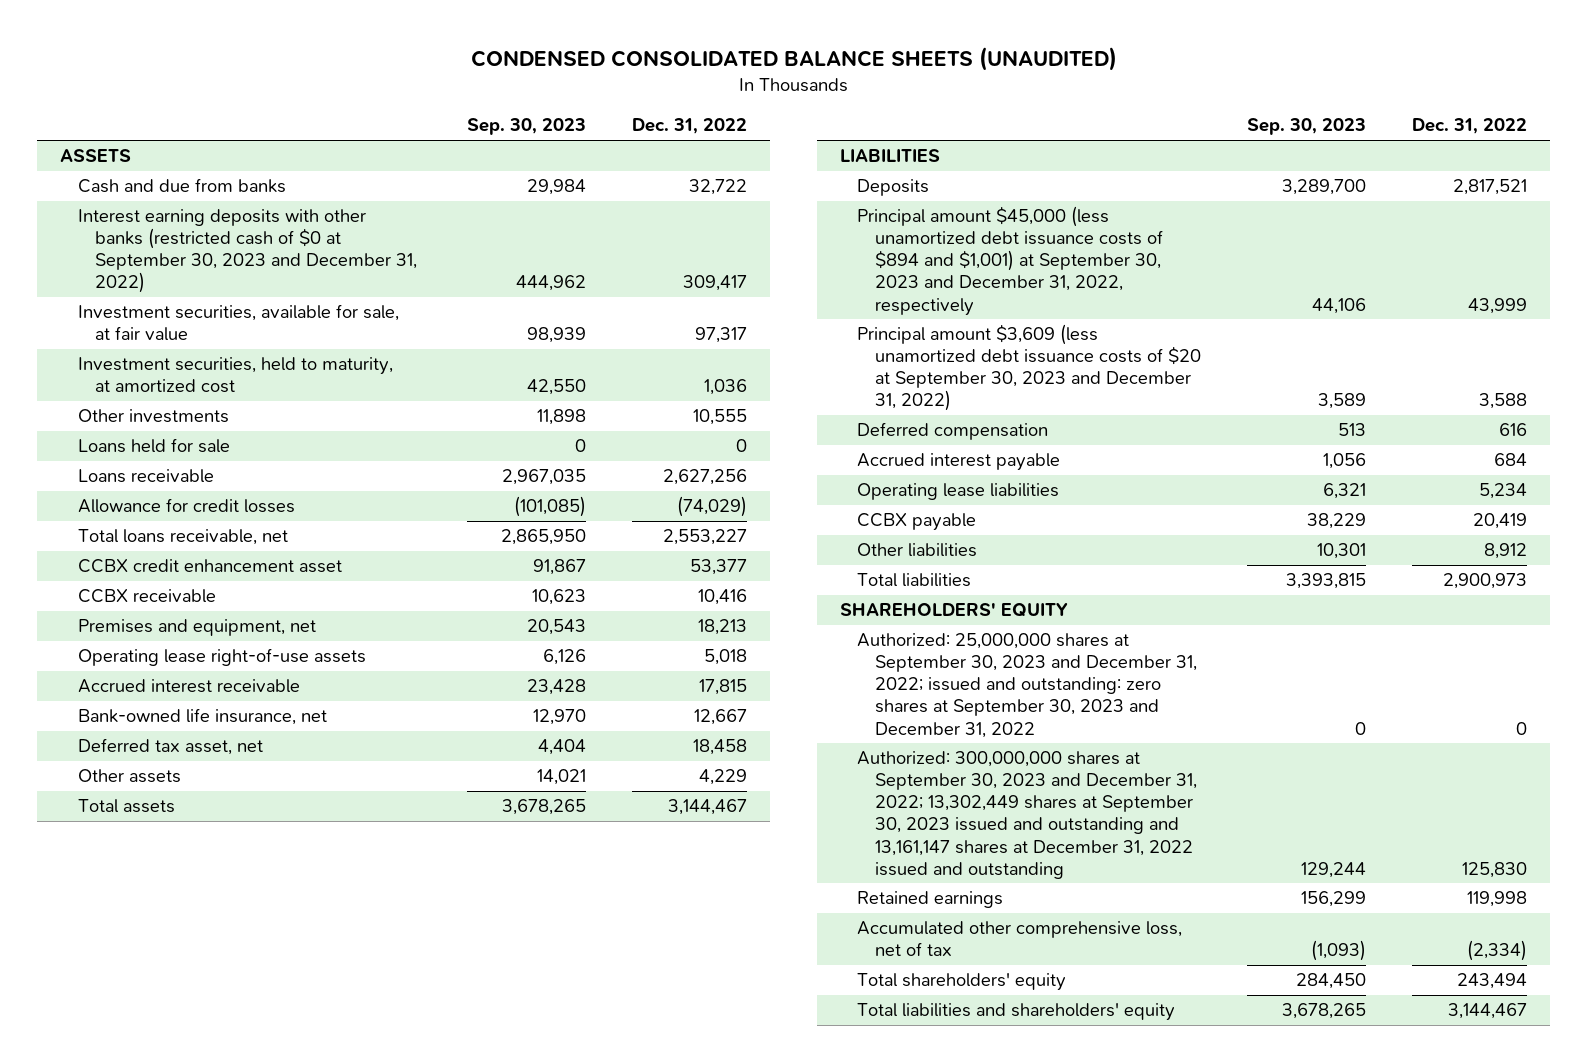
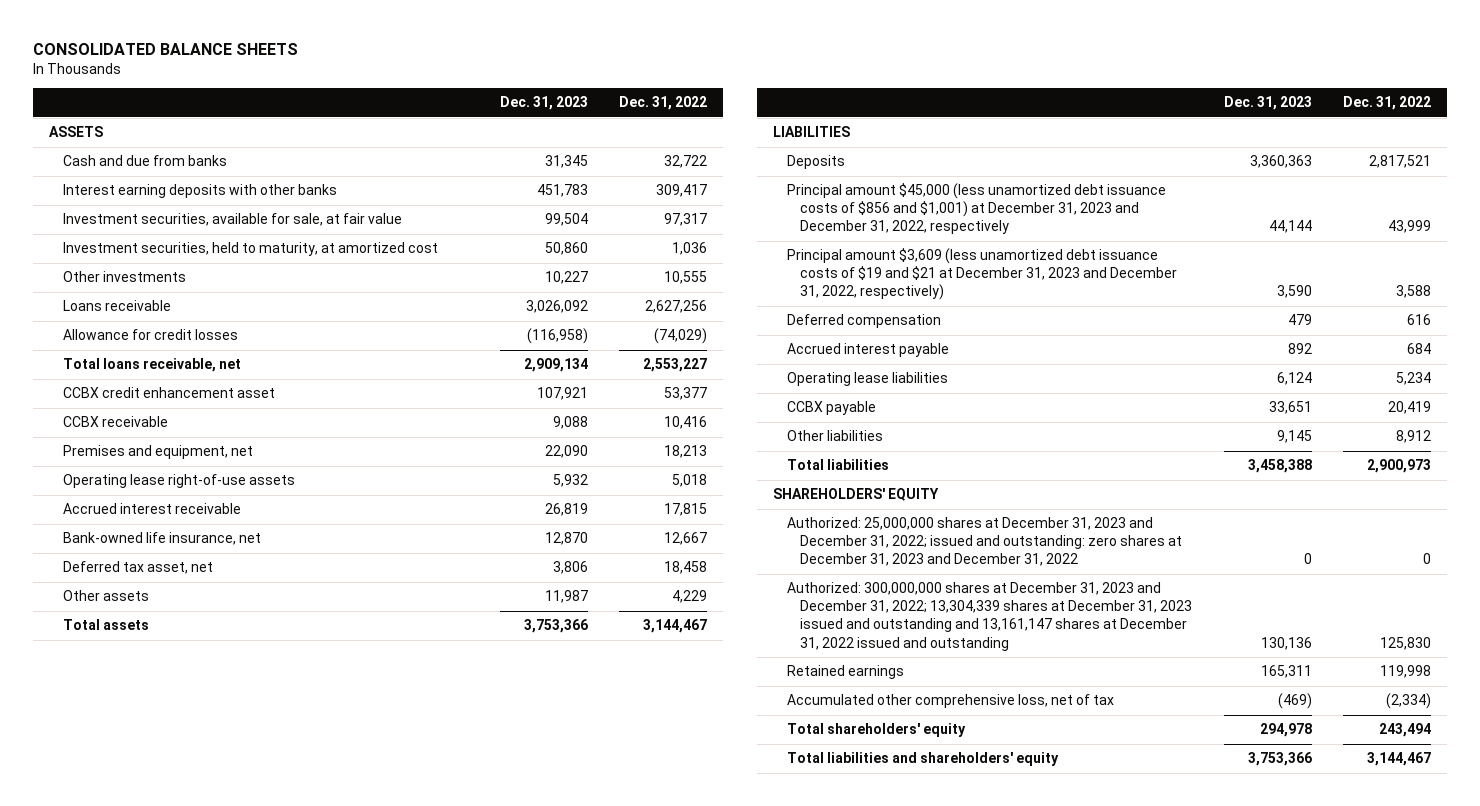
[470,47,1117,72] CONDENSED CONSOLIDATED BALANCE SHEETS (UNAUDITED) -> [33,43,299,56] CONSOLIDATED BALANCE SHEETS
[467,118,587,136] Sep. 30, 2023 -> none
none -> [499,96,588,111] Dec. 31, 2023
[77,209,418,294] Interest earning deposits with other banks (restricted cash of $0 at September 30, 2023 and December 31, 2022) -> [62,184,337,199] Interest earning deposits with other banks
[77,438,230,454] Loans held for sale -> none
[857,206,1163,316] Principal amount $45,000 (less unamortized debt issuance costs of $894 and $1,001) at September 30, 2023 and December 31, 2022, respectively -> [786,183,1166,235] Principal amount $45,000 (less unamortized debt issuance costs of $856 and $1,001) at December 31, 2023 and December 31, 2022, respectively
[857,324,1201,412] Principal amount $3,609 (less unamortized debt issuance costs of $20 at September 30, 2023 and December 31, 2022) -> [786,248,1178,301] Principal amount $3,609 (less unamortized debt issuance costs of $19 and $21 at December 31, 2023 and December 31, 2022, respectively)
[857,633,1197,738] Authorized: 25,000,000 shares at September 30, 2023 and December 31, 2022; issued and outstanding: zero shares at September 30, 2023 and December 31, 2022 -> [786,517,1183,567] Authorized: 25,000,000 shares at December 31, 2023 and December 31, 2022; issued and outstanding: zero shares at December 31, 2023 and December 31, 2022
[857,751,1197,879] Authorized: 300,000,000 shares at September 30, 2023 and December 31, 2022; 13,302,449 shares at September 30, 2023 issued and outstanding and 13,161,147 shares at December 31, 2022 issued and outstanding -> [786,582,1193,651] Authorized: 300,000,000 shares at December 31, 2023 and December 31, 2022; 13,304,339 shares at December 31, 2023 issued and outstanding and 13,161,147 shares at December 31, 2022 issued and outstanding

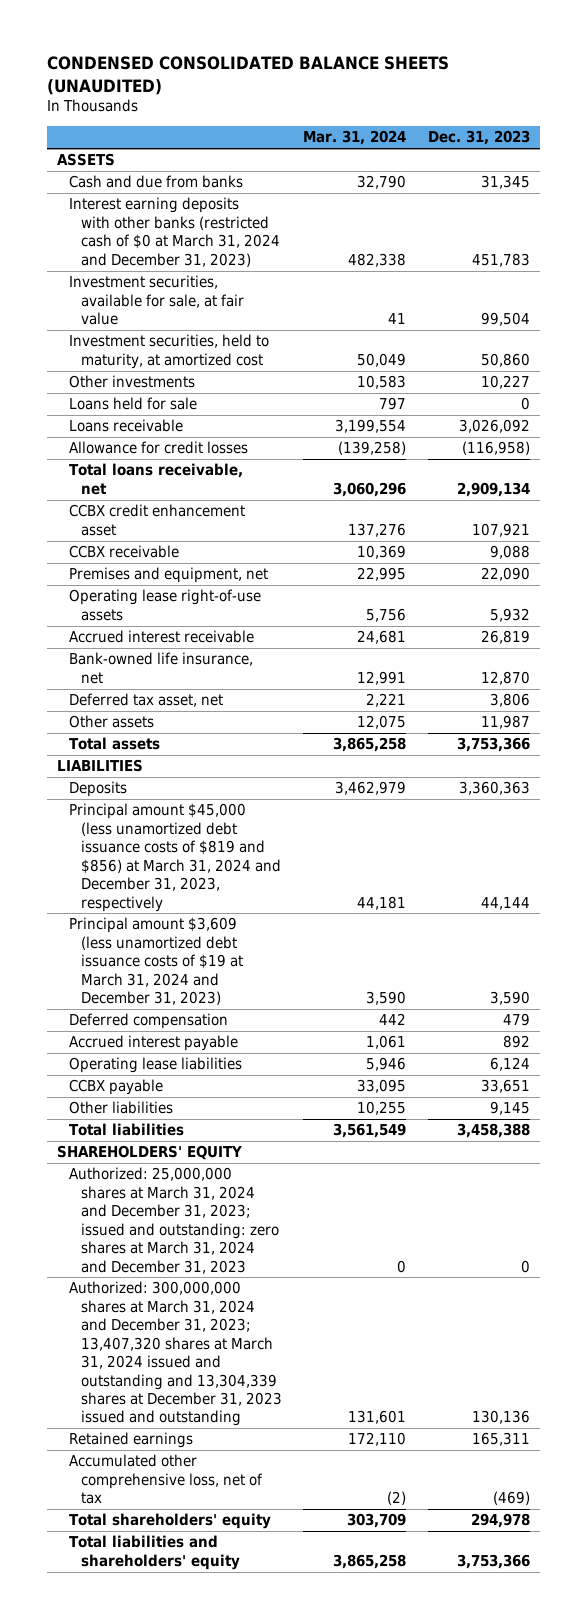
[33,43,299,56] CONSOLIDATED BALANCE SHEETS -> [46,56,449,95] CONDENSED CONSOLIDATED BALANCE SHEETS (UNAUDITED)
[618,96,707,111] Dec. 31, 2022 -> none
none -> [303,130,407,146] Mar. 31, 2024
[62,184,337,199] Interest earning deposits with other banks -> [69,197,280,267] Interest earning deposits with other banks (restricted cash of $0 at March 31, 2024 and December 31, 2023)
none -> [69,397,198,411] Loans held for sale
[786,183,1166,235] Principal amount $45,000 (less unamortized debt issuance costs of $856 and $1,001) at December 31, 2023 and December 31, 2022, respectively -> [69,803,281,912] Principal amount $45,000 (less unamortized debt issuance costs of $819 and $856) at March 31, 2024 and December 31, 2023, respectively
[786,248,1178,301] Principal amount $3,609 (less unamortized debt issuance costs of $19 and $21 at December 31, 2023 and December 31, 2022, respectively) -> [69,917,243,1006] Principal amount $3,609 (less unamortized debt issuance costs of $19 at March 31, 2024 and December 31, 2023)
[786,517,1183,567] Authorized: 25,000,000 shares at December 31, 2023 and December 31, 2022; issued and outstanding: zero shares at December 31, 2023 and December 31, 2022 -> [69,1167,279,1274] Authorized: 25,000,000 shares at March 31, 2024 and December 31, 2023; issued and outstanding: zero shares at March 31, 2024 and December 31, 2023
[786,582,1193,651] Authorized: 300,000,000 shares at December 31, 2023 and December 31, 2022; 13,304,339 shares at December 31, 2023 issued and outstanding and 13,161,147 shares at December 31, 2022 issued and outstanding -> [69,1281,282,1427] Authorized: 300,000,000 shares at March 31, 2024 and December 31, 2023; 13,407,320 shares at March 31, 2024 issued and outstanding and 13,304,339 shares at December 31, 2023 issued and outstanding

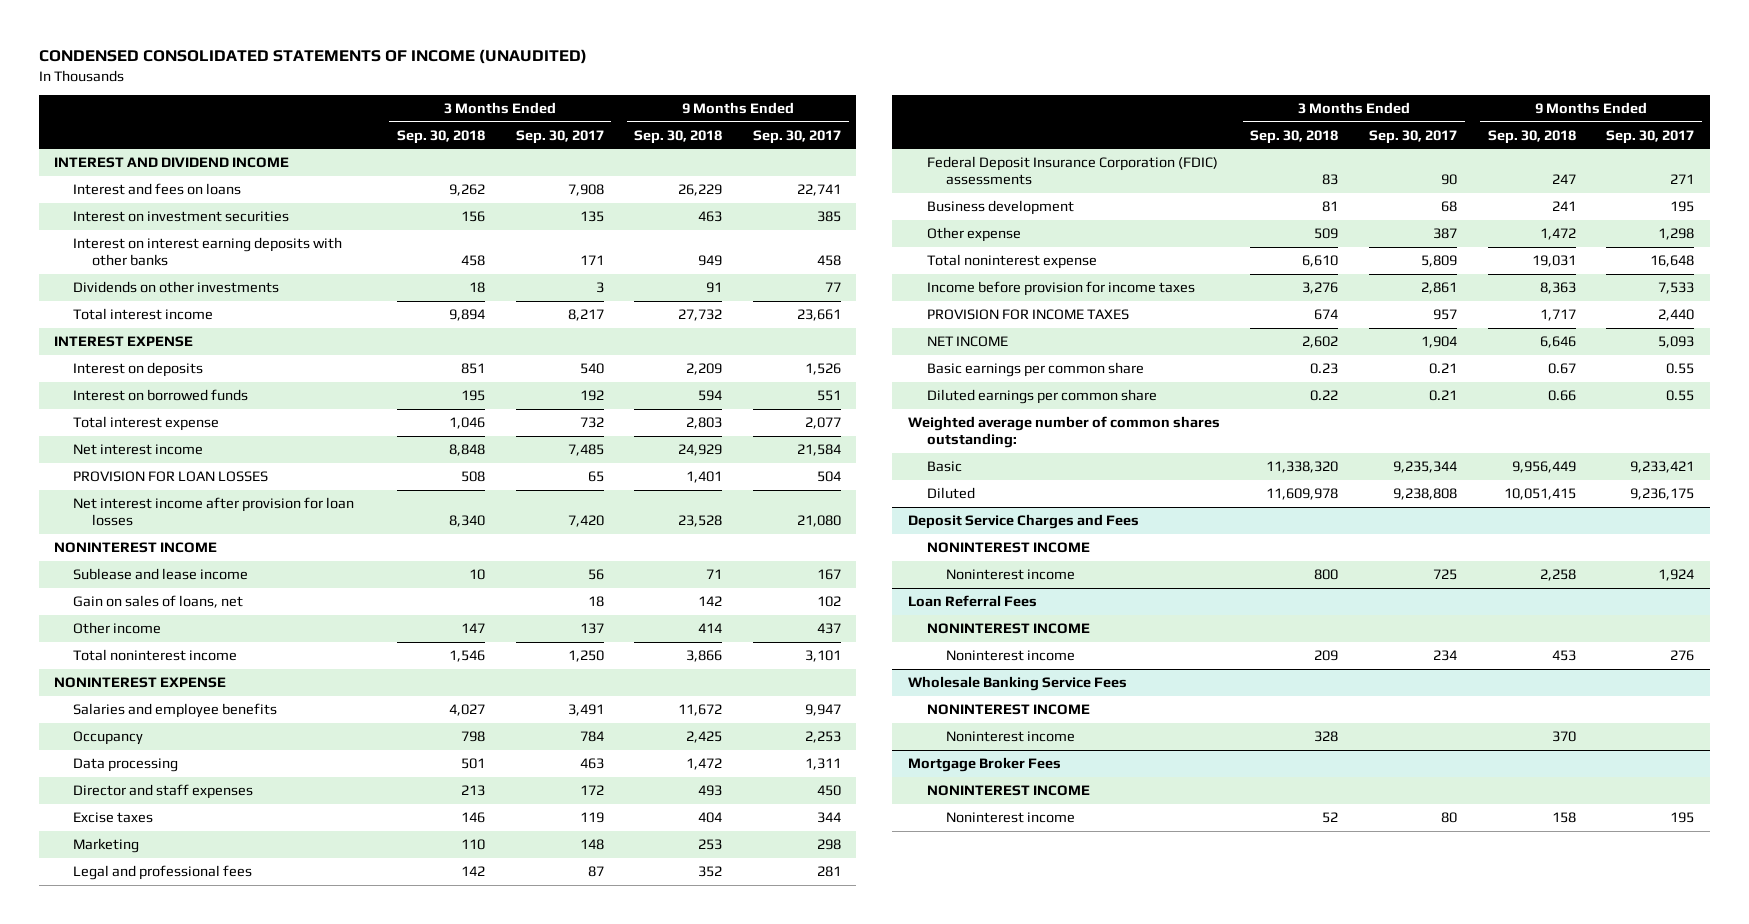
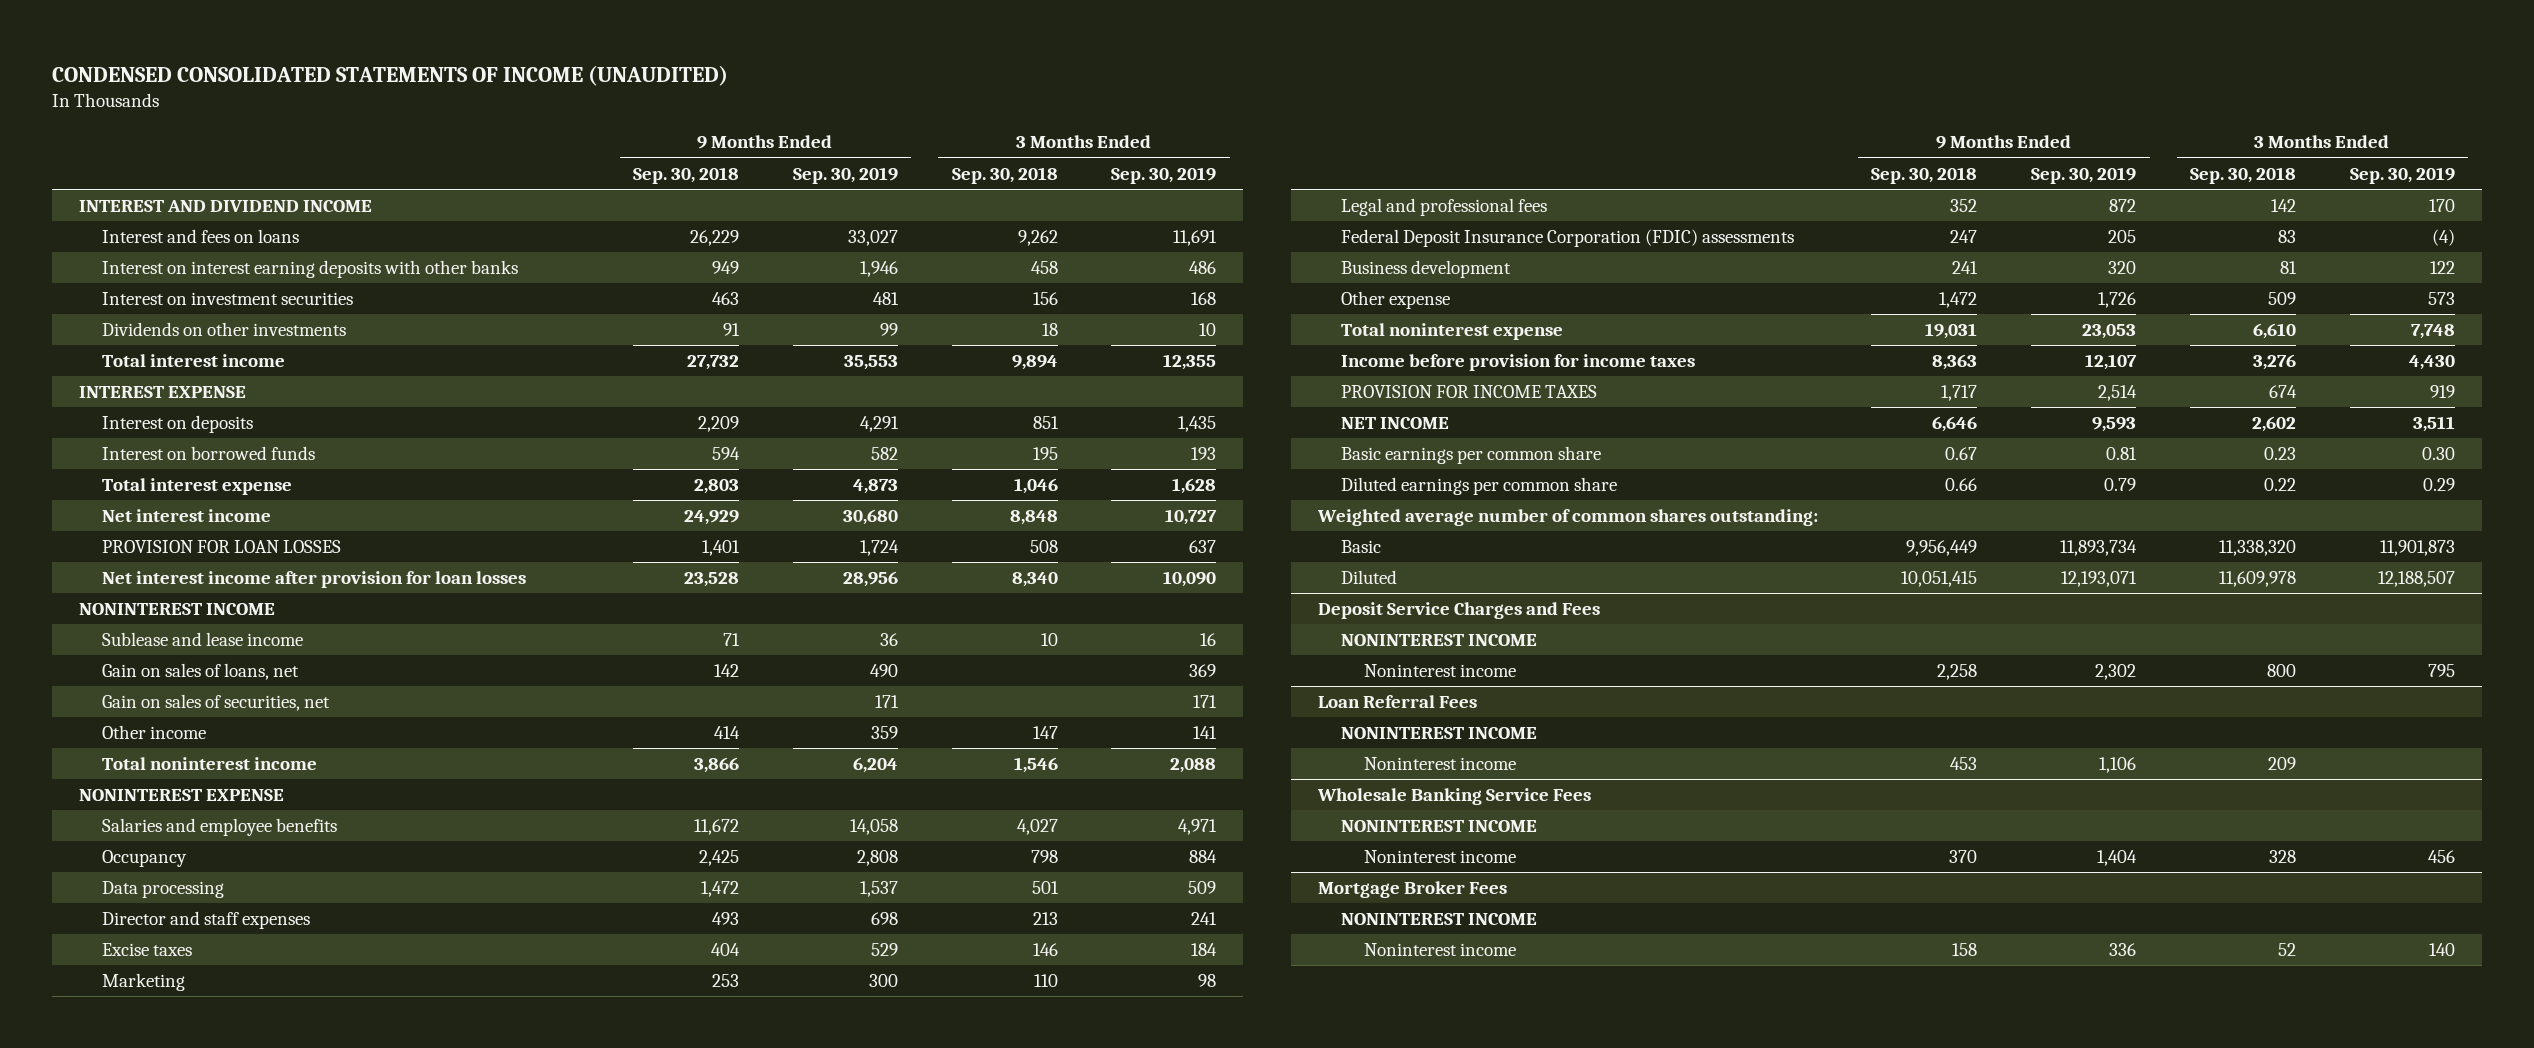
[515,129,604,144] Sep. 30, 2017 -> none
[752,129,841,144] Sep. 30, 2017 -> none
none -> [792,166,898,184] Sep. 30, 2019
none -> [1111,166,1217,184] Sep. 30, 2019
[73,210,290,222] Interest on investment securities -> [102,292,354,306] Interest on investment securities
none -> [102,694,331,712] Gain on sales of securities, net

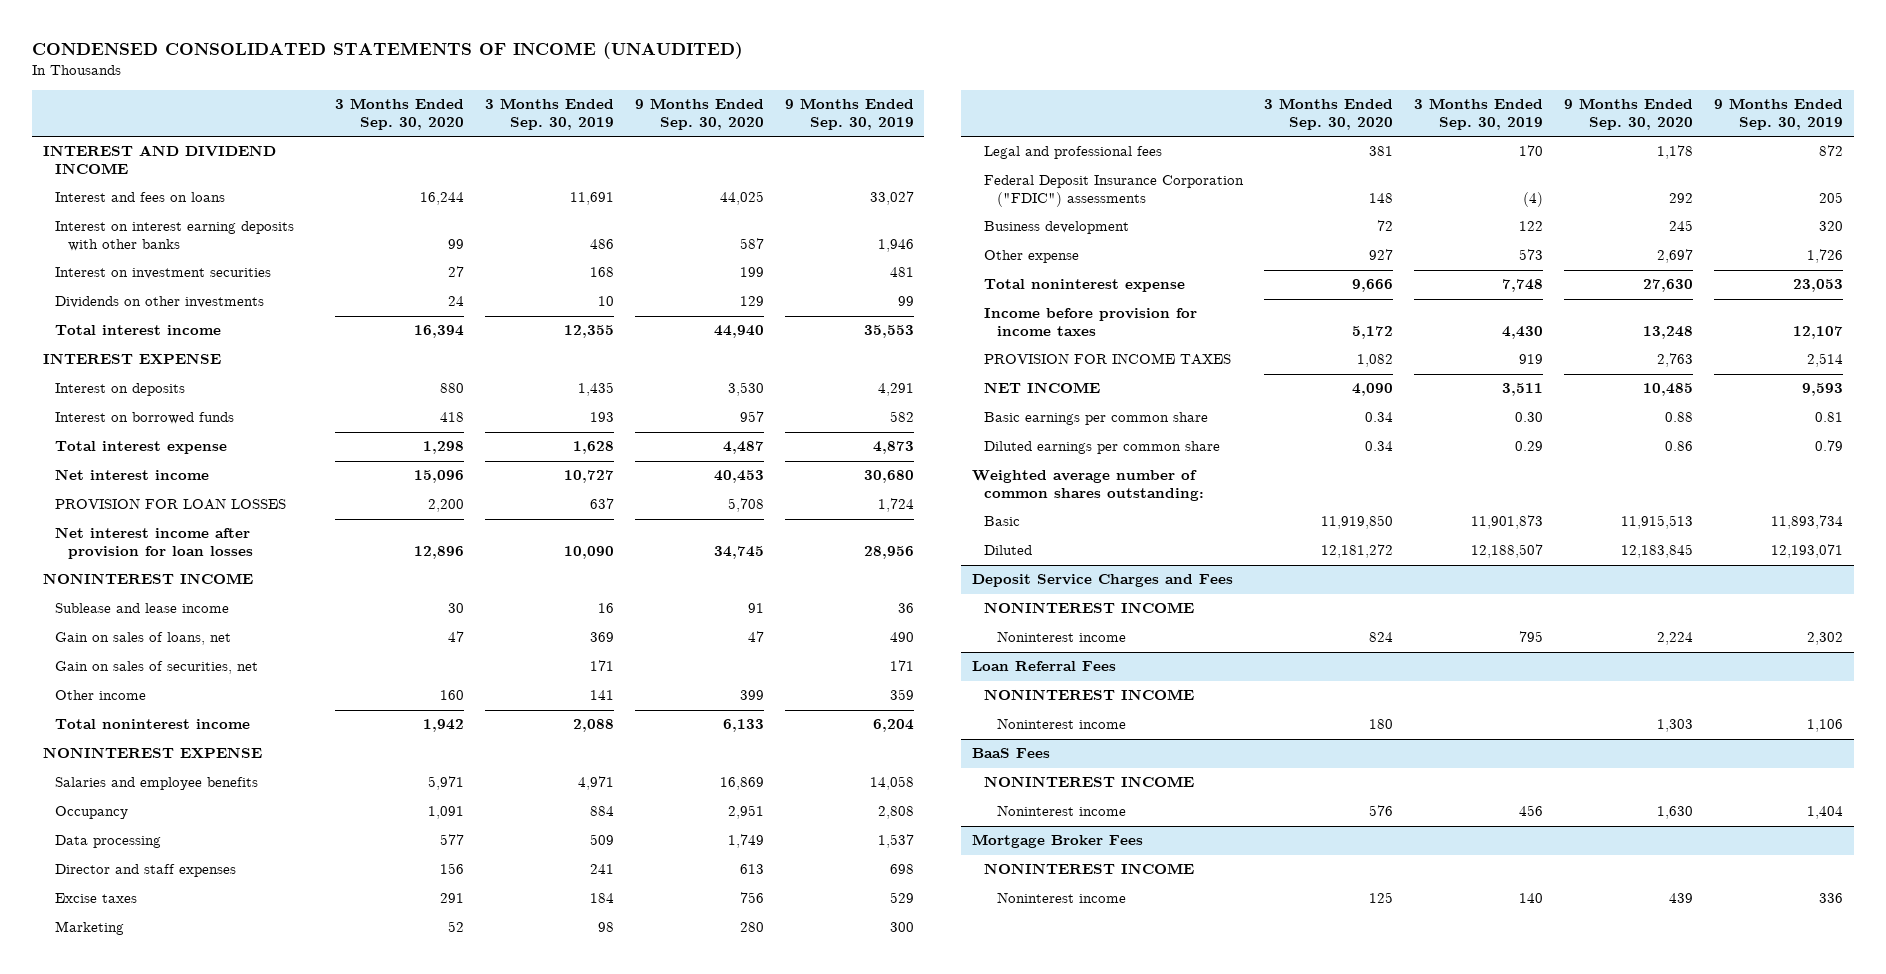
[633,166,740,184] Sep. 30, 2018 -> none
[951,166,1058,184] Sep. 30, 2018 -> none
none -> [335,98,465,131] 3 Months Ended Sep. 30, 2020
none -> [635,98,765,131] 9 Months Ended Sep. 30, 2020
[1340,229,1794,248] Federal Deposit Insurance Corporation (FDIC) assessments -> [984,175,1245,208] Federal Deposit Insurance Corporation ("FDIC") assessments
[1316,788,1591,806] Wholesale Banking Service Fees -> none
none -> [971,748,1050,759] BaaS Fees

